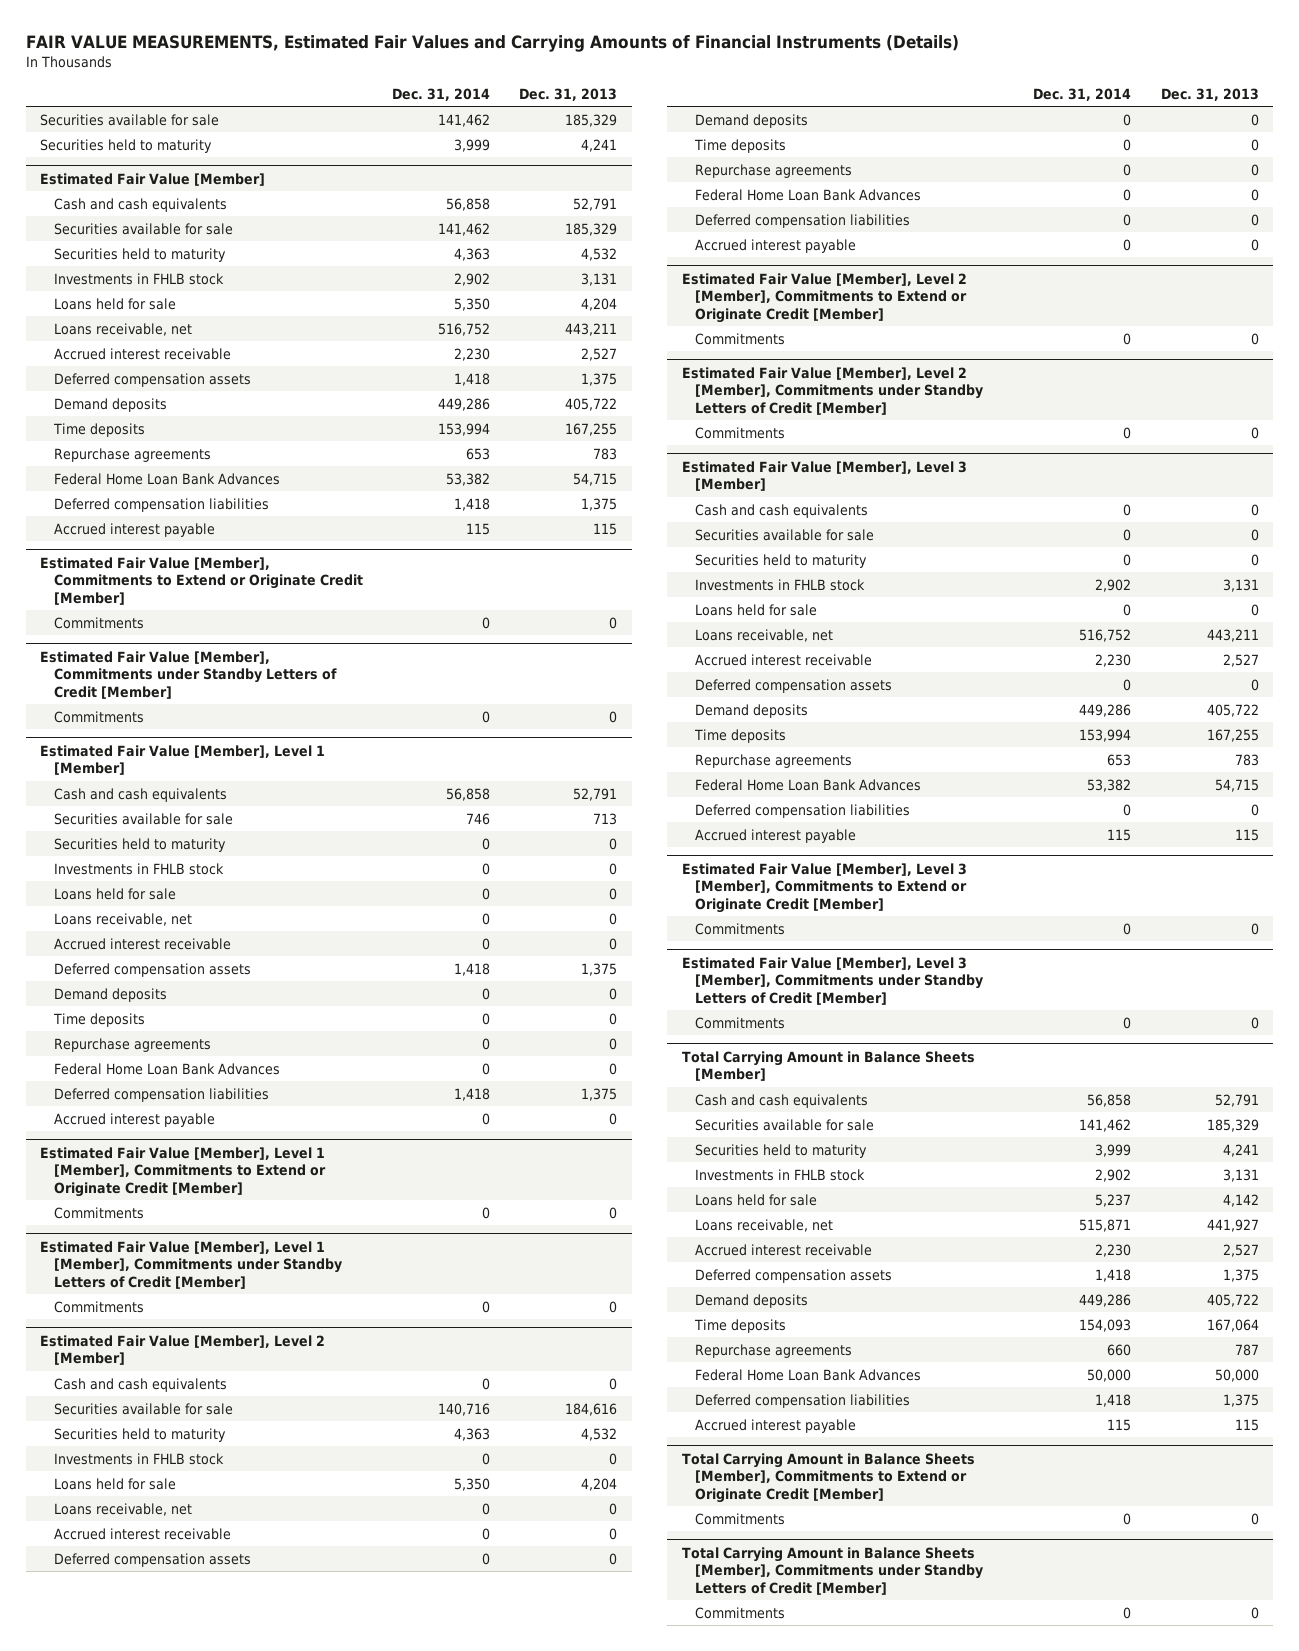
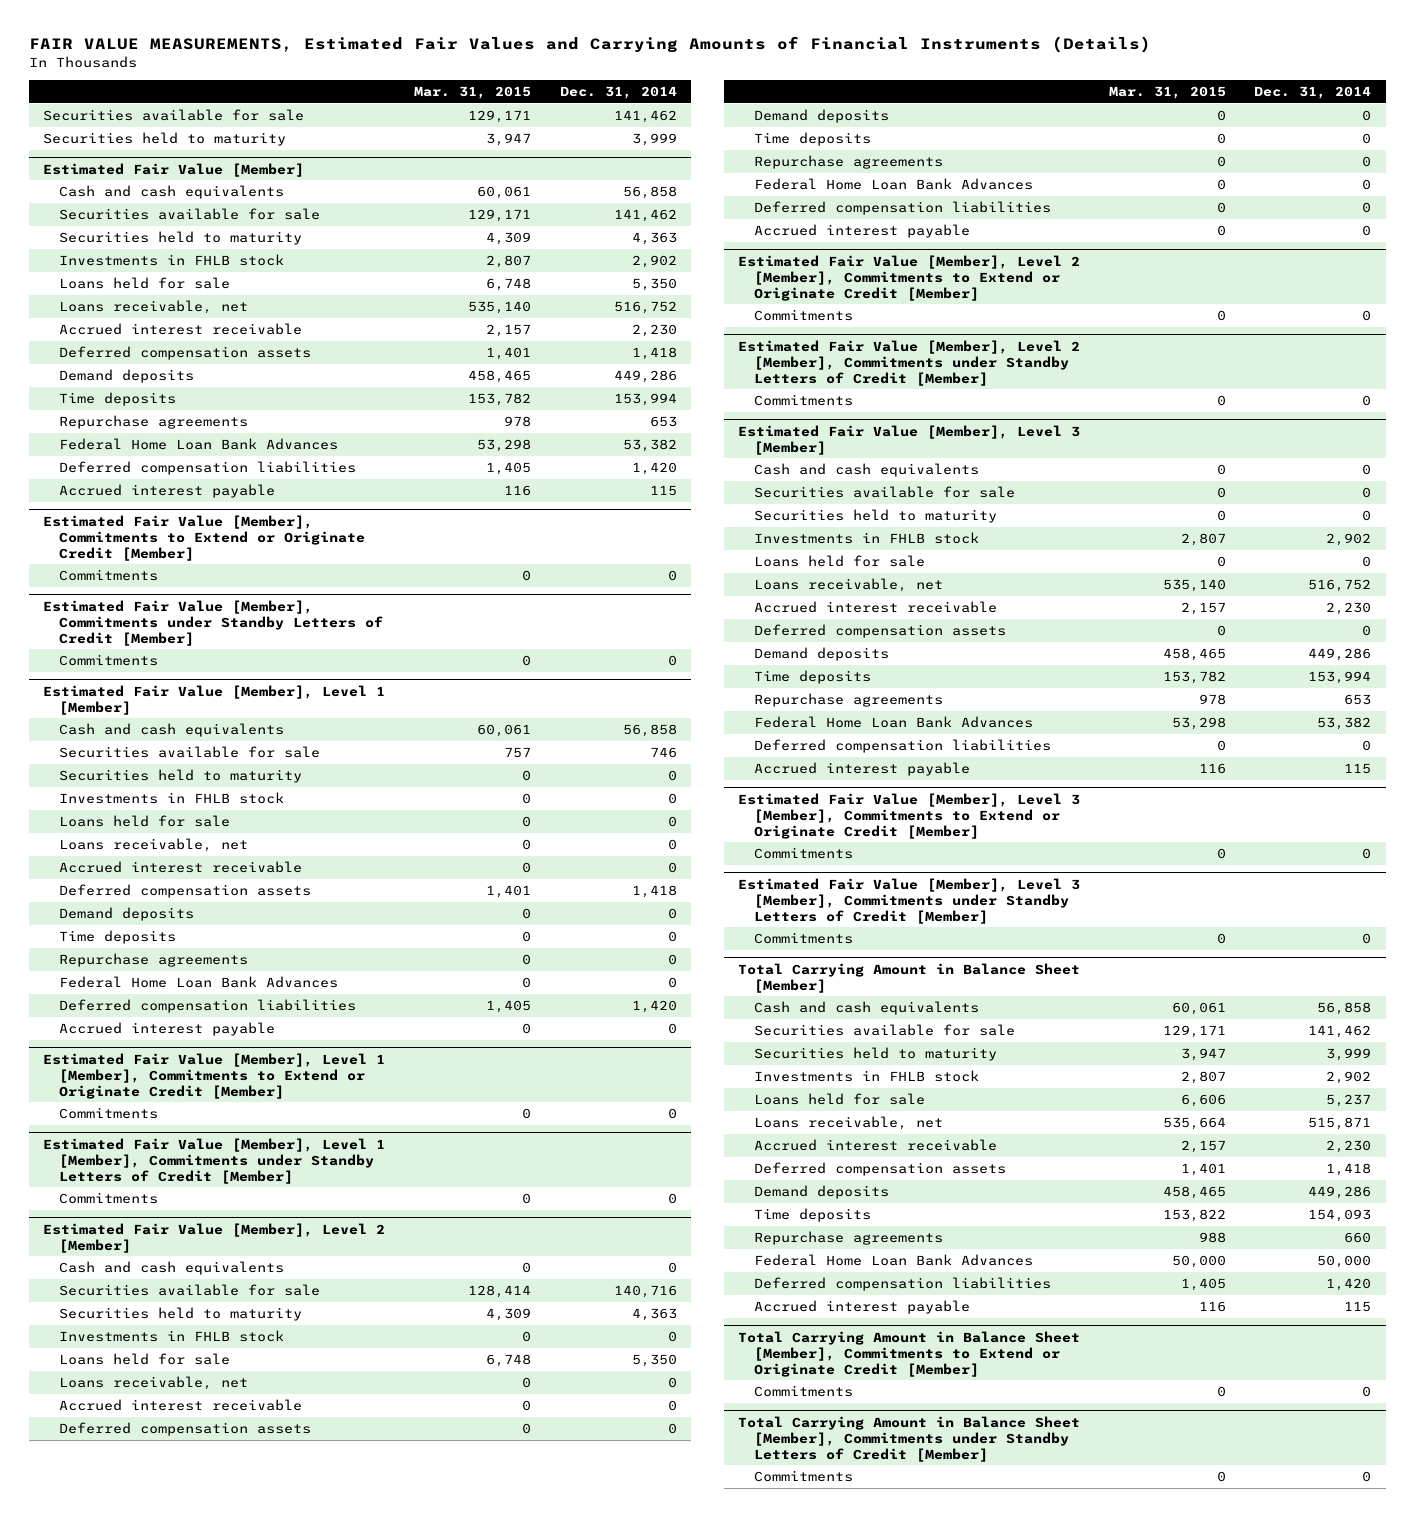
[518,87,617,101] Dec. 31, 2013 -> none
none -> [413,86,531,100] Mar. 31, 2015
[453,497,490,511] 1,418 -> [631,461,677,475] 1,420
[453,1087,490,1101] 1,418 -> [631,999,677,1013] 1,420
[681,1050,975,1082] Total Carrying Amount in Balance Sheets [Member] -> [738,962,1081,993] Total Carrying Amount in Balance Sheet [Member]
[1095,1393,1132,1407] 1,418 -> [1326,1277,1372,1291] 1,420
[681,1452,975,1503] Total Carrying Amount in Balance Sheets [Member], Commitments to Extend or Originate Credit [Member] -> [738,1330,1081,1377] Total Carrying Amount in Balance Sheet [Member], Commitments to Extend or Originate Credit [Member]
[681,1546,984,1595] Total Carrying Amount in Balance Sheets [Member], Commitments under Standby Letters of Credit [Member] -> [738,1415,1081,1462] Total Carrying Amount in Balance Sheet [Member], Commitments under Standby Letters of Credit [Member]

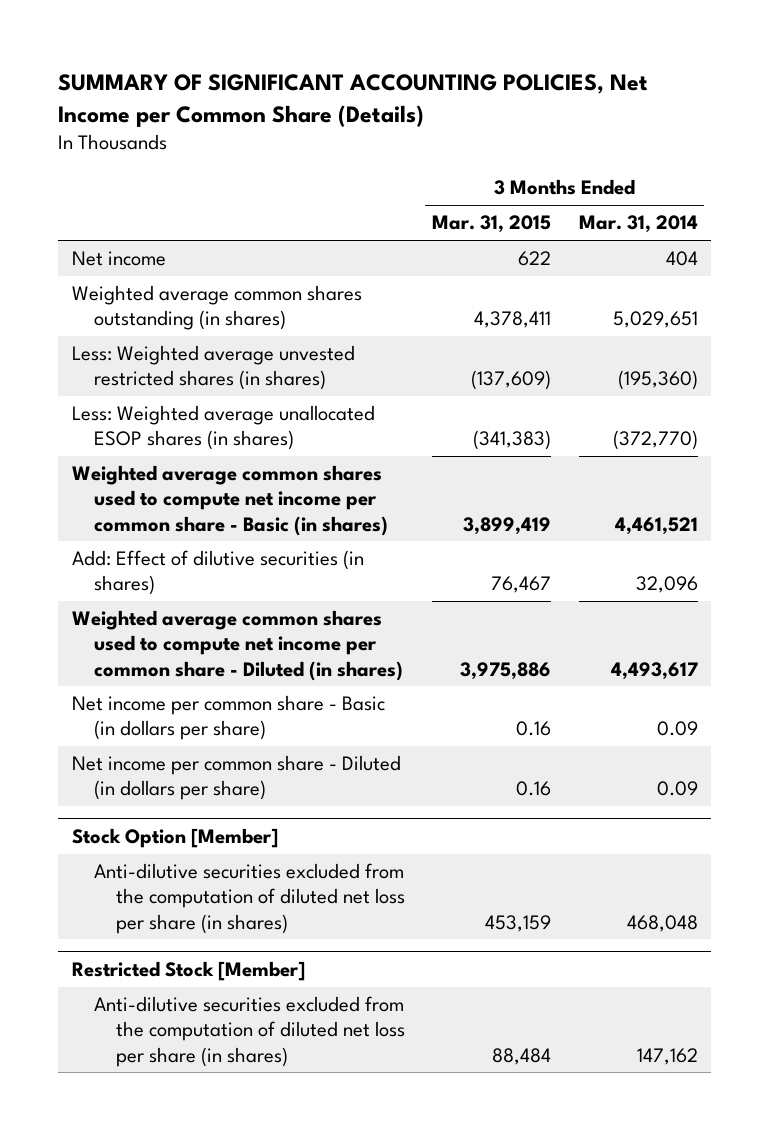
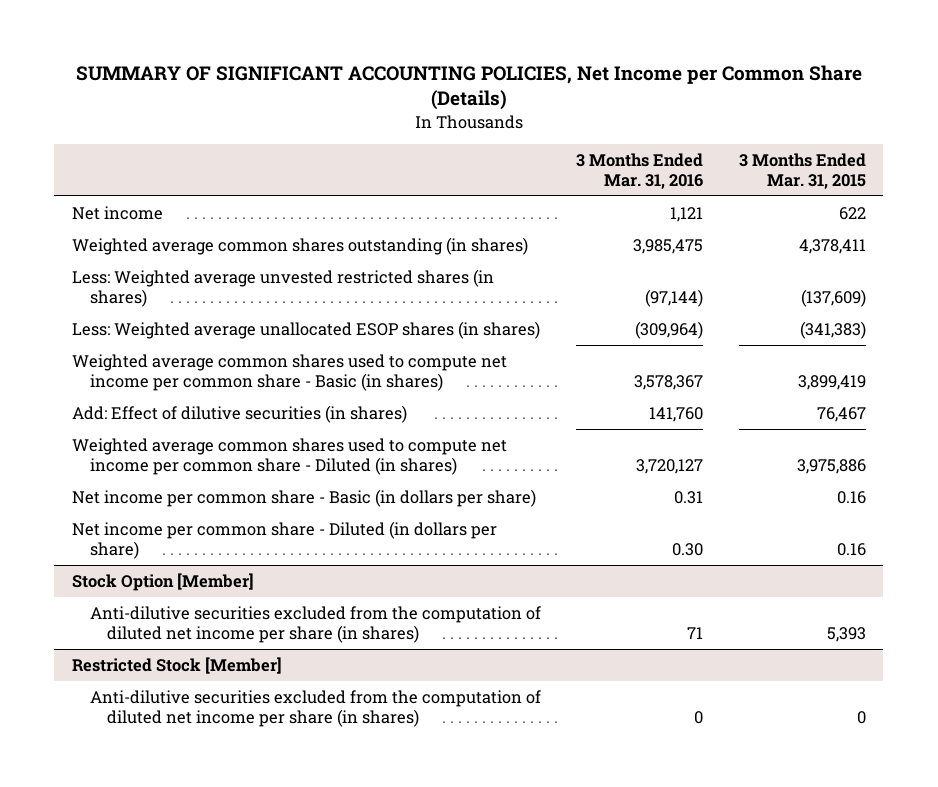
[578,215,698,234] Mar. 31, 2014 -> none
none -> [576,153,704,189] 3 Months Ended Mar. 31, 2016
[93,863,405,934] Anti-dilutive securities excluded from the computation of diluted net loss per share (in shares) -> [89,605,541,643] Anti-dilutive securities excluded from the computation of diluted net income per share (in shares)
[485,914,552,932] 453,159 -> [826,626,866,642] 5,393
[93,996,405,1067] Anti-dilutive securities excluded from the computation of diluted net loss per share (in shares) -> [89,689,541,727] Anti-dilutive securities excluded from the computation of diluted net income per share (in shares)
[492,1047,552,1065] 88,484 -> [856,710,866,724] 0

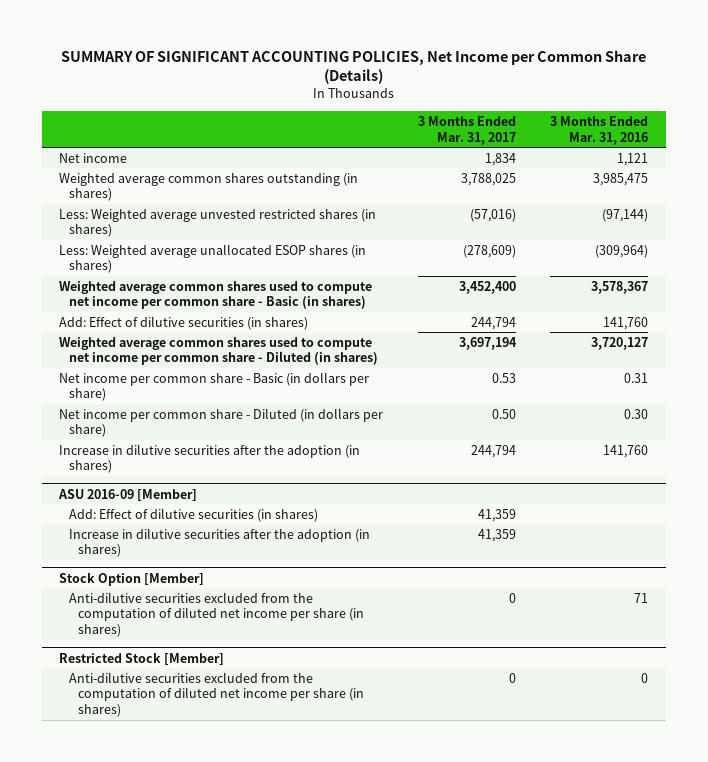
[738,153,866,189] 3 Months Ended Mar. 31, 2015 -> none
none -> [417,115,516,145] 3 Months Ended Mar. 31, 2017
none -> [59,443,361,474] Increase in dilutive securities after the adoption (in shares)
none -> [58,488,198,501] ASU 2016-09 [Member]
none -> [68,507,318,522] Add: Effect of dilutive securities (in shares)
none -> [68,527,370,558] Increase in dilutive securities after the adoption (in shares)

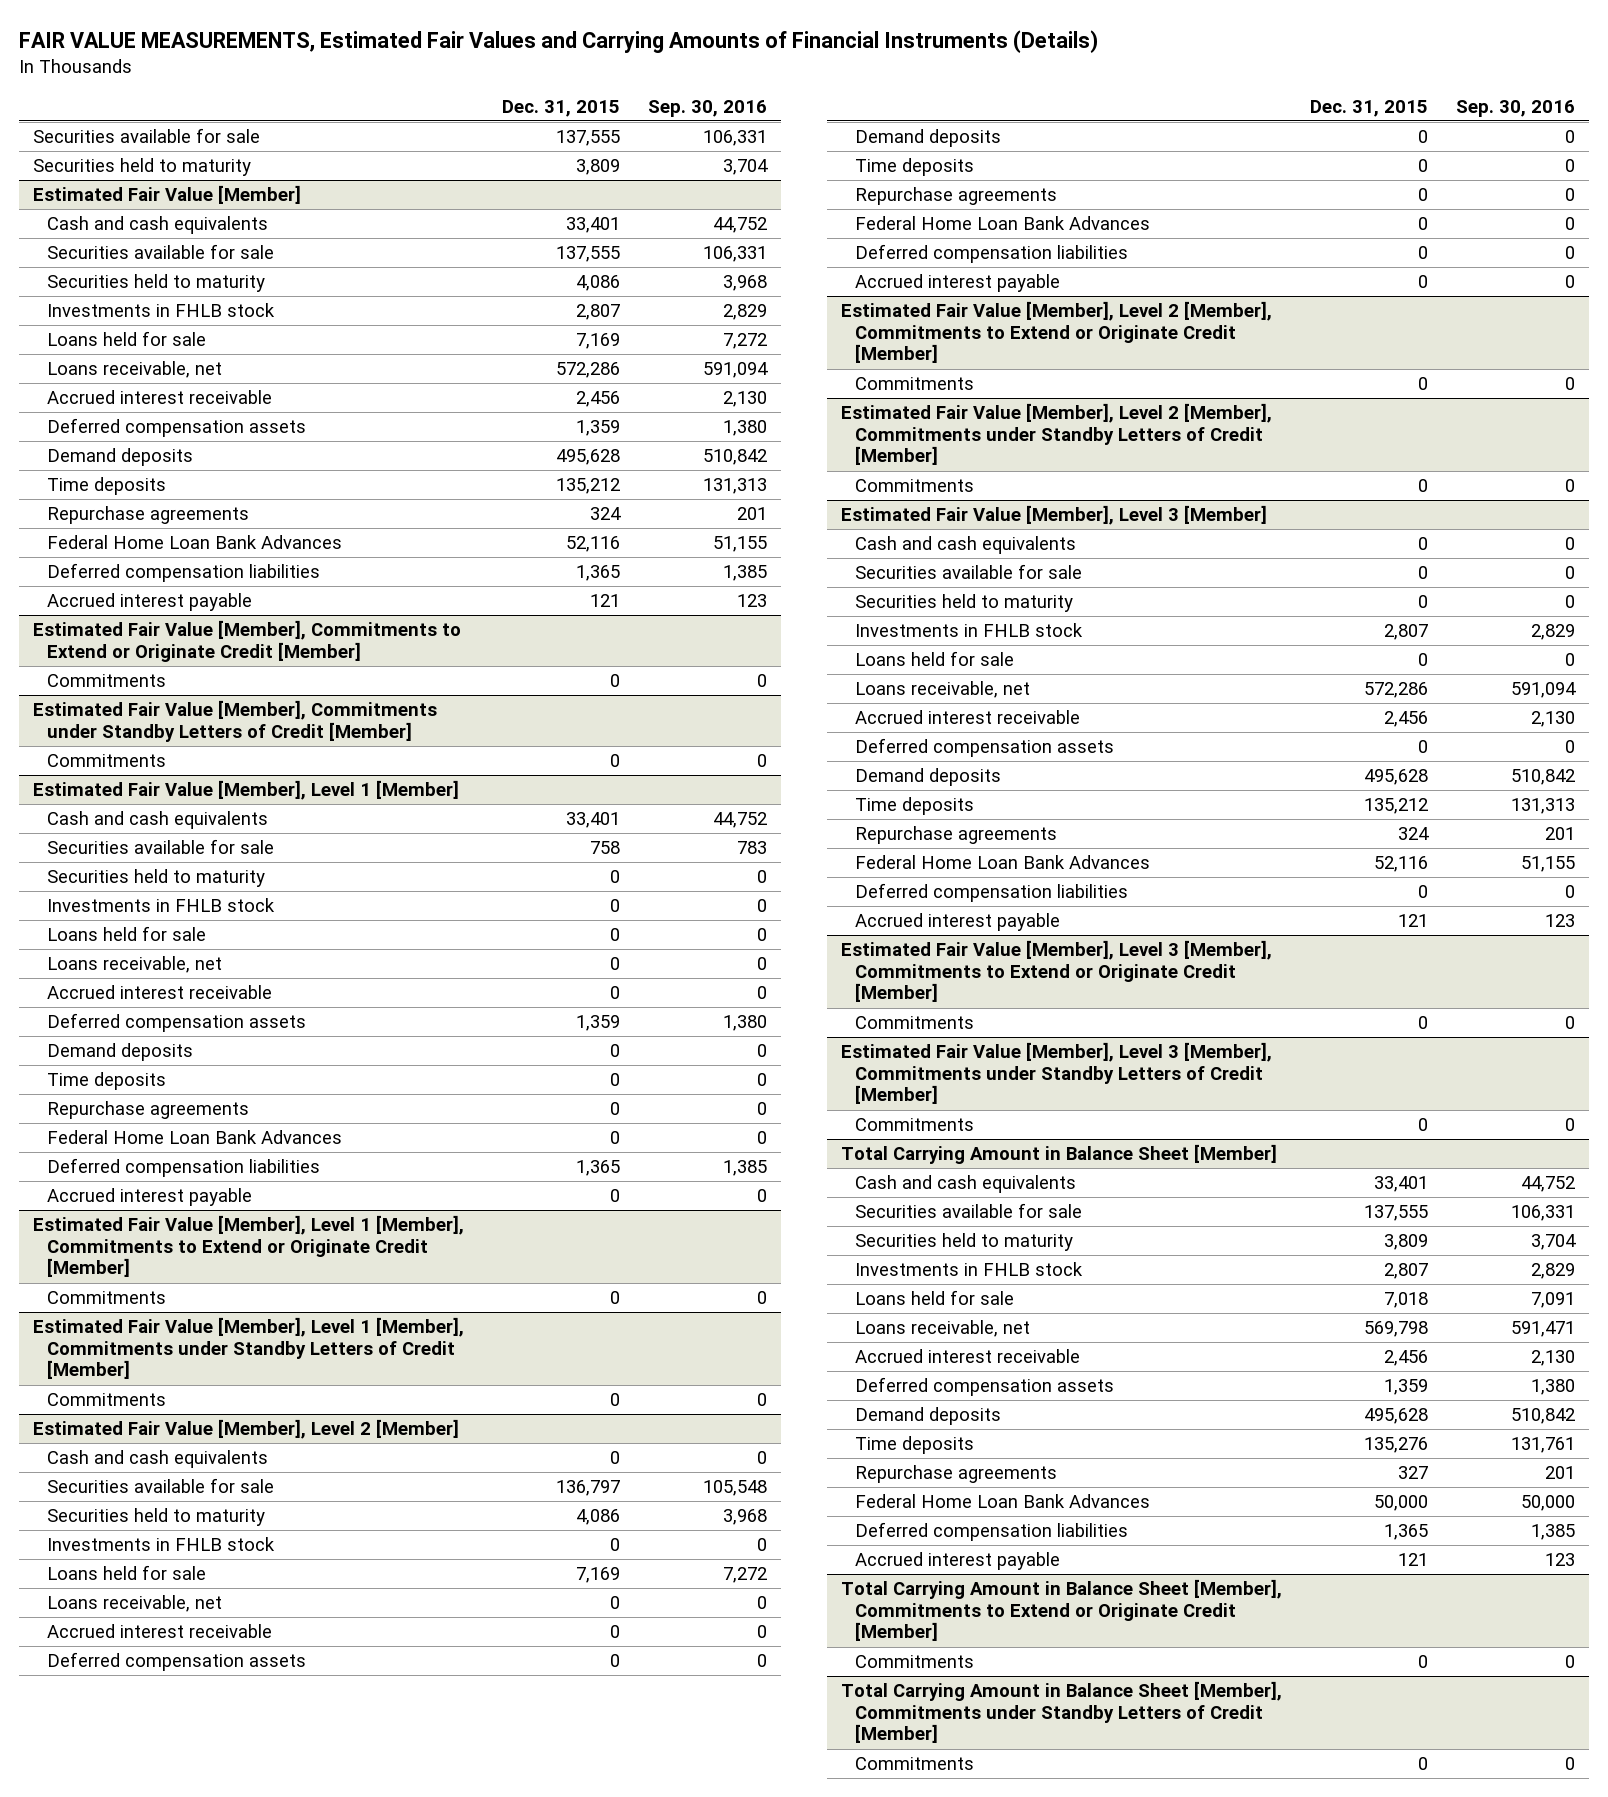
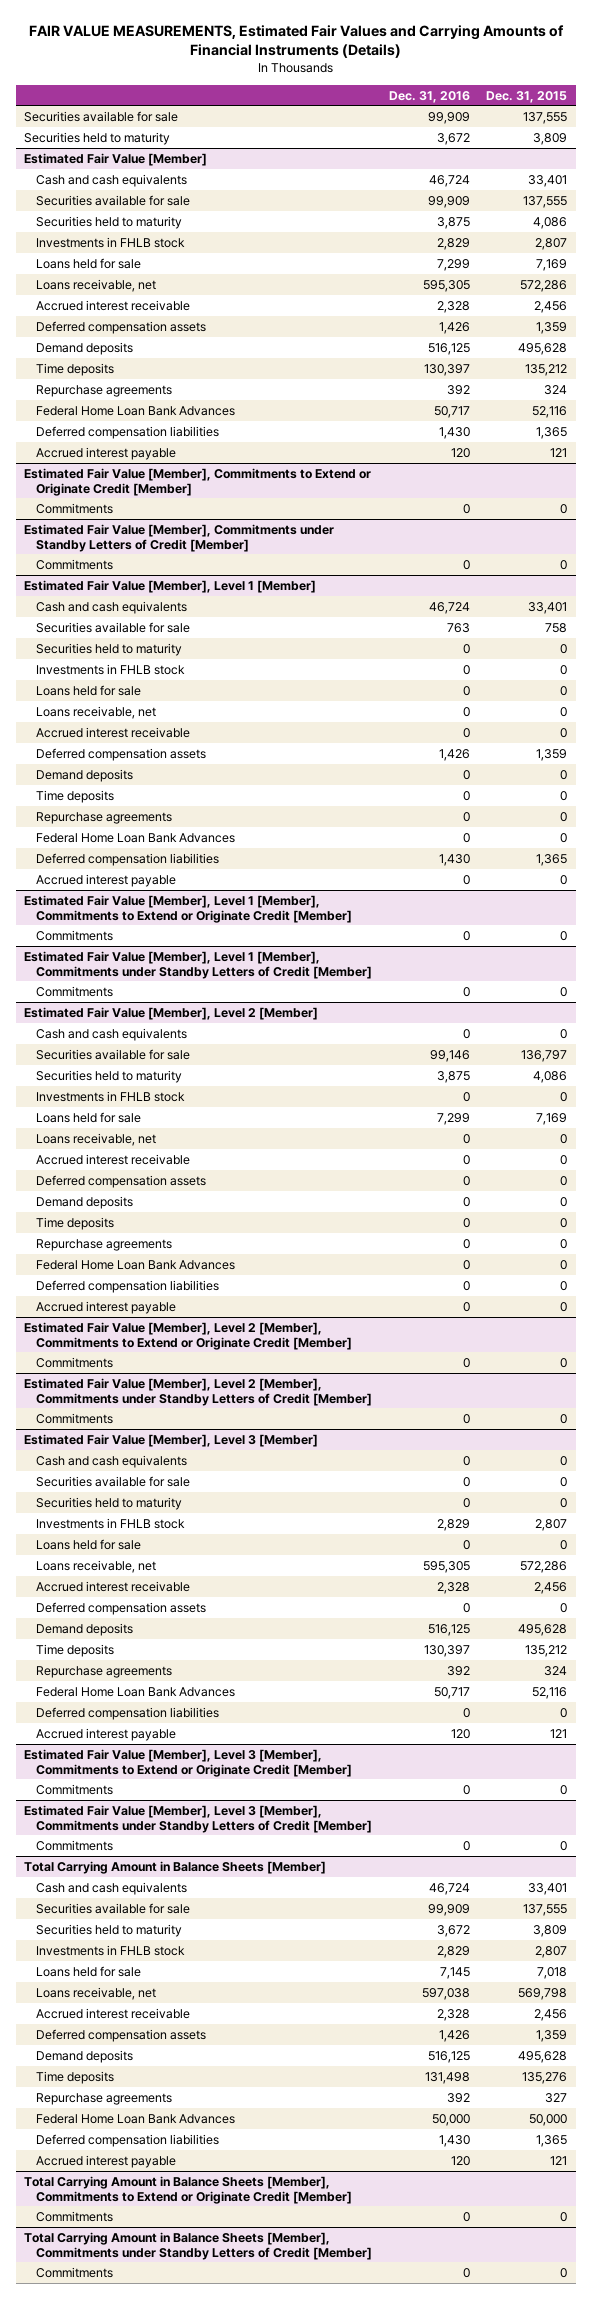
[647,99,767,117] Sep. 30, 2016 -> none
none -> [388,90,470,103] Dec. 31, 2016
[841,1144,1278,1165] Total Carrying Amount in Balance Sheet [Member] -> [24,1860,327,1874] Total Carrying Amount in Balance Sheets [Member]
[841,1579,1283,1642] Total Carrying Amount in Balance Sheet [Member], Commitments to Extend or Originate Credit [Member] -> [24,2175,353,2204] Total Carrying Amount in Balance Sheets [Member], Commitments to Extend or Originate Credit [Member]
[841,1681,1283,1744] Total Carrying Amount in Balance Sheet [Member], Commitments under Standby Letters of Credit [Member] -> [24,2231,373,2260] Total Carrying Amount in Balance Sheets [Member], Commitments under Standby Letters of Credit [Member]

